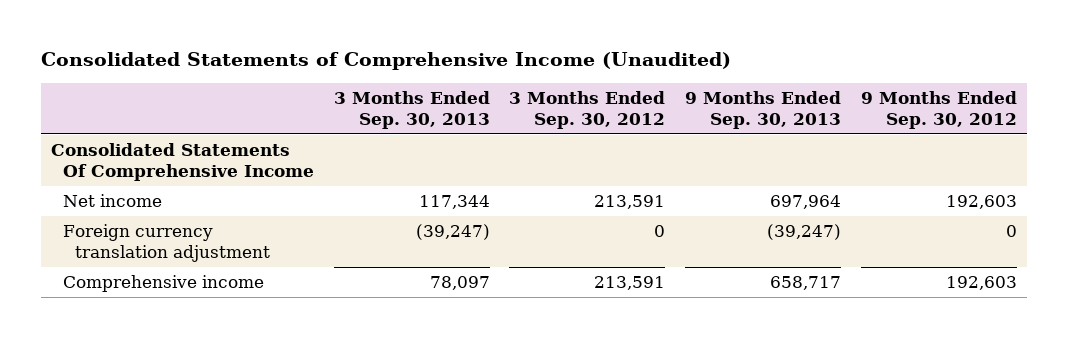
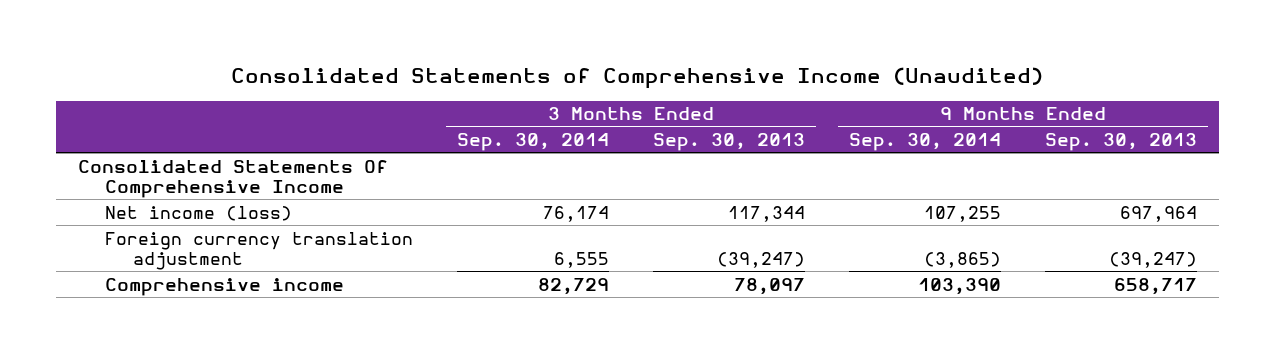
[509,90,666,129] 3 Months Ended Sep. 30, 2012 -> none
[860,90,1017,129] 9 Months Ended Sep. 30, 2012 -> none
none -> [457,133,610,152] Sep. 30, 2014
none -> [848,133,1001,152] Sep. 30, 2014
[62,194,162,208] Net income -> [105,205,293,221] Net income (loss)

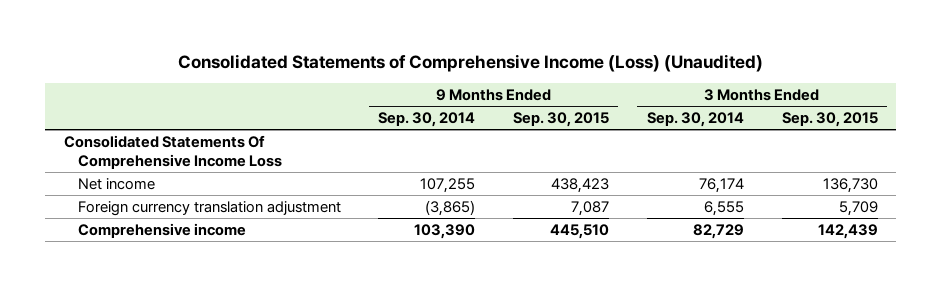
[231,66,1044,89] Consolidated Statements of Comprehensive Income (Unaudited) -> [177,54,763,73] Consolidated Statements of Comprehensive Income (Loss) (Unaudited)
[652,133,805,152] Sep. 30, 2013 -> none
[1044,133,1197,152] Sep. 30, 2013 -> none
none -> [513,112,610,128] Sep. 30, 2015
none -> [781,112,878,128] Sep. 30, 2015
[77,159,388,199] Consolidated Statements Of Comprehensive Income -> [63,134,282,170] Consolidated Statements Of Comprehensive Income Loss
[105,205,293,221] Net income (loss) -> [77,177,155,190] Net income

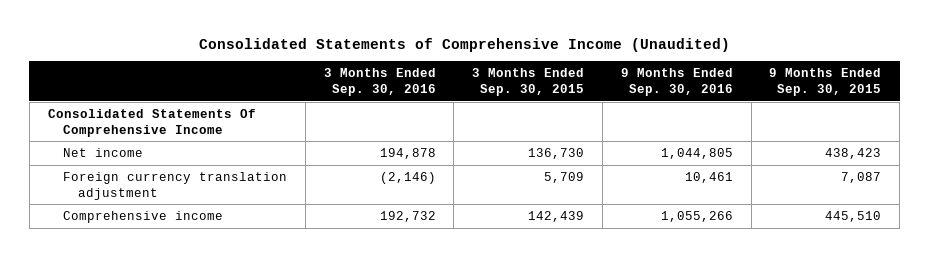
[177,54,763,73] Consolidated Statements of Comprehensive Income (Loss) (Unaudited) -> [198,37,730,52] Consolidated Statements of Comprehensive Income (Unaudited)
[378,112,476,128] Sep. 30, 2014 -> none
[646,112,744,128] Sep. 30, 2014 -> none
none -> [323,68,436,96] 3 Months Ended Sep. 30, 2016
none -> [620,68,733,96] 9 Months Ended Sep. 30, 2016
[63,134,282,170] Consolidated Statements Of Comprehensive Income Loss -> [47,109,256,137] Consolidated Statements Of Comprehensive Income

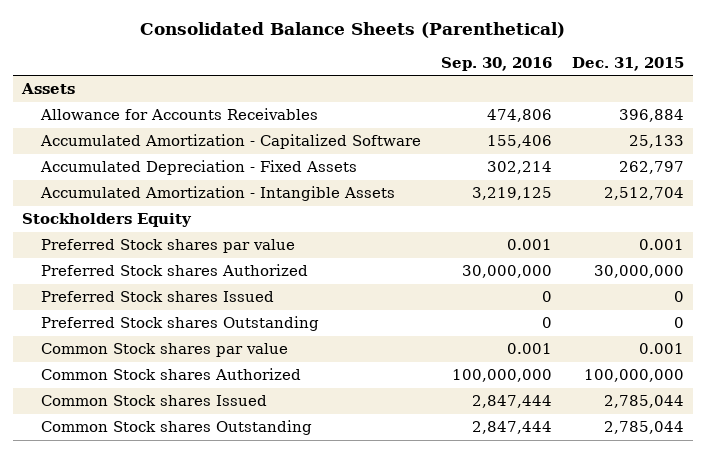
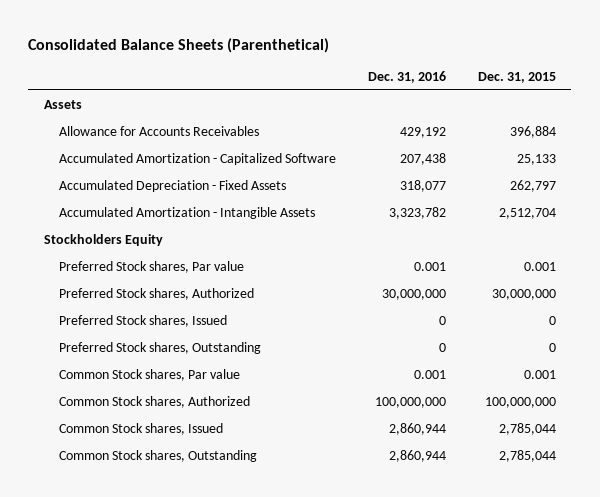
[440,56,552,71] Sep. 30, 2016 -> none
none -> [368,70,447,83] Dec. 31, 2016
[41,239,296,254] Preferred Stock shares par value -> [59,260,245,273] Preferred Stock shares, Par value
[41,264,309,277] Preferred Stock shares Authorized -> [59,287,255,300] Preferred Stock shares, Authorized
[41,291,275,303] Preferred Stock shares Issued -> [59,314,228,327] Preferred Stock shares, Issued
[41,316,320,332] Preferred Stock shares Outstanding -> [59,341,262,354] Preferred Stock shares, Outstanding
[41,343,289,358] Common Stock shares par value -> [59,368,241,381] Common Stock shares, Par value
[41,368,302,381] Common Stock shares Authorized -> [59,395,251,408] Common Stock shares, Authorized
[41,395,268,407] Common Stock shares Issued -> [59,422,224,435] Common Stock shares, Issued
[41,420,313,436] Common Stock shares Outstanding -> [59,449,258,462] Common Stock shares, Outstanding

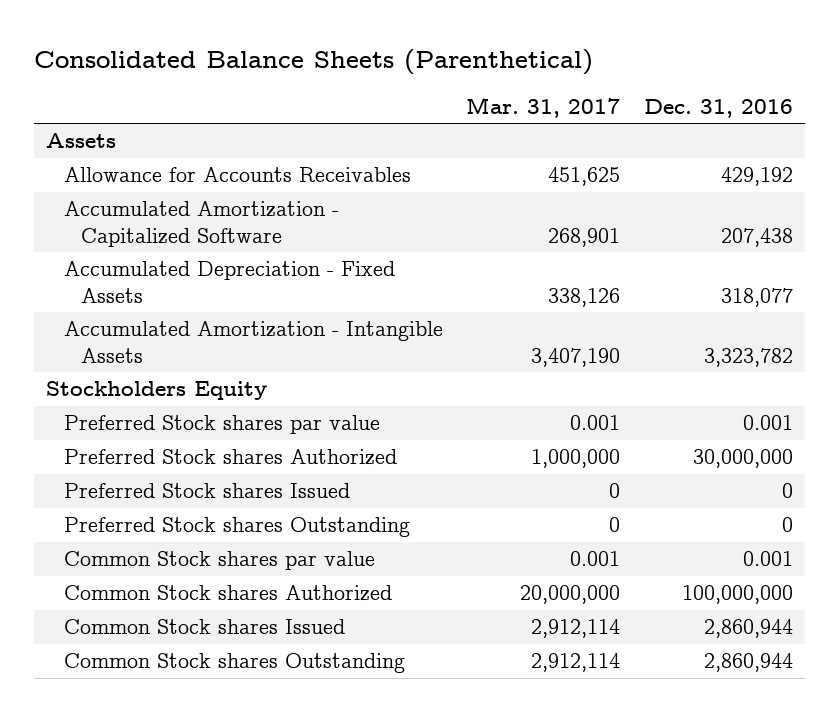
[477,71,556,83] Dec. 31, 2015 -> none
none -> [466,96,621,118] Mar. 31, 2017
[59,260,245,273] Preferred Stock shares, Par value -> [63,415,380,435] Preferred Stock shares par value
[59,287,255,300] Preferred Stock shares, Authorized -> [63,449,397,466] Preferred Stock shares Authorized
[59,314,228,327] Preferred Stock shares, Issued -> [63,483,350,499] Preferred Stock shares Issued
[59,341,262,354] Preferred Stock shares, Outstanding -> [63,517,410,538] Preferred Stock shares Outstanding
[59,368,241,381] Common Stock shares, Par value -> [63,551,375,571] Common Stock shares par value
[59,395,251,408] Common Stock shares, Authorized -> [63,585,392,602] Common Stock shares Authorized
[59,422,224,435] Common Stock shares, Issued -> [63,619,345,635] Common Stock shares Issued
[59,449,258,462] Common Stock shares, Outstanding -> [63,653,405,674] Common Stock shares Outstanding

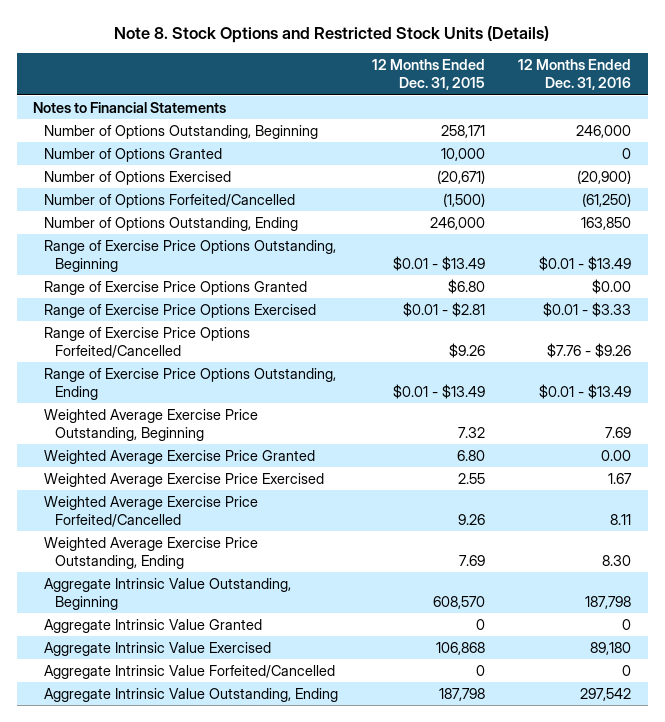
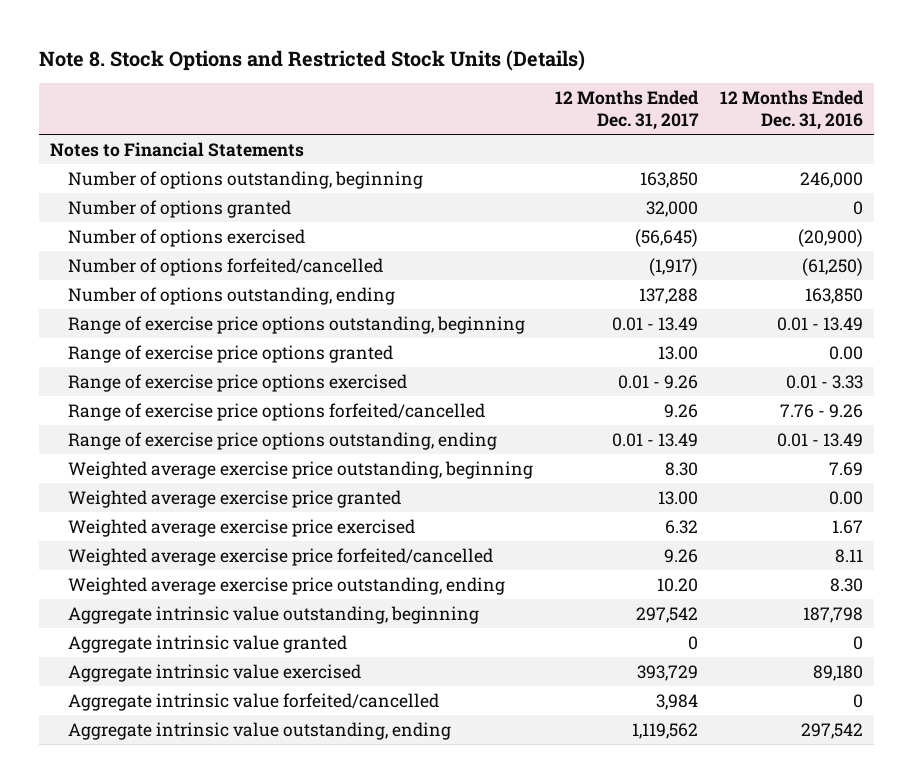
[371,58,485,91] 12 Months Ended Dec. 31, 2015 -> none
none -> [555,89,700,131] 12 Months Ended Dec. 31, 2017
[44,124,319,139] Number of Options Outstanding, Beginning -> [68,170,424,189] Number of options outstanding, beginning
[44,147,223,162] Number of Options Granted -> [68,199,292,218] Number of options granted
[44,170,232,185] Number of Options Exercised -> [68,228,306,247] Number of options exercised
[44,193,296,208] Number of Options Forfeited/Cancelled -> [68,257,384,276] Number of options forfeited/cancelled
[44,216,299,231] Number of Options Outstanding, Ending -> [68,286,396,305] Number of options outstanding, ending
[44,239,337,273] Range of Exercise Price Options Outstanding, Beginning -> [68,315,526,334] Range of exercise price options outstanding, beginning
[539,256,632,272] $0.01 - $13.49 -> [777,316,864,331] 0.01 - 13.49
[44,280,308,295] Range of Exercise Price Options Granted -> [68,344,394,363] Range of exercise price options granted
[592,278,632,294] $0.00 -> [829,345,864,360] 0.00
[44,303,317,318] Range of Exercise Price Options Exercised -> [68,373,408,392] Range of exercise price options exercised
[543,301,632,317] $0.01 - $3.33 -> [786,374,864,389] 0.01 - 3.33
[44,326,251,359] Range of Exercise Price Options Forfeited/Cancelled -> [68,402,486,421] Range of exercise price options forfeited/cancelled
[547,343,632,359] $7.76 - $9.26 -> [780,403,864,418] 7.76 - 9.26
[44,367,337,401] Range of Exercise Price Options Outstanding, Ending -> [68,431,498,450] Range of exercise price options outstanding, ending
[539,384,632,400] $0.01 - $13.49 -> [777,432,864,447] 0.01 - 13.49
[44,408,259,442] Weighted Average Exercise Price Outstanding, Beginning -> [68,460,534,479] Weighted average exercise price outstanding, beginning
[44,449,316,464] Weighted Average Exercise Price Granted -> [68,489,402,508] Weighted average exercise price granted
[44,472,325,487] Weighted Average Exercise Price Exercised -> [68,518,416,537] Weighted average exercise price exercised
[44,495,259,528] Weighted Average Exercise Price Forfeited/Cancelled -> [68,547,494,566] Weighted average exercise price forfeited/cancelled
[44,536,259,570] Weighted Average Exercise Price Outstanding, Ending -> [68,576,506,595] Weighted average exercise price outstanding, ending
[44,577,292,611] Aggregate Intrinsic Value Outstanding, Beginning -> [68,605,480,624] Aggregate intrinsic value outstanding, beginning
[44,618,263,633] Aggregate Intrinsic Value Granted -> [68,634,348,653] Aggregate intrinsic value granted
[44,641,272,656] Aggregate Intrinsic Value Exercised -> [68,663,362,682] Aggregate intrinsic value exercised
[44,664,336,679] Aggregate Intrinsic Value Forfeited/Cancelled -> [68,692,440,711] Aggregate intrinsic value forfeited/cancelled
[44,687,339,702] Aggregate Intrinsic Value Outstanding, Ending -> [68,721,452,740] Aggregate intrinsic value outstanding, ending

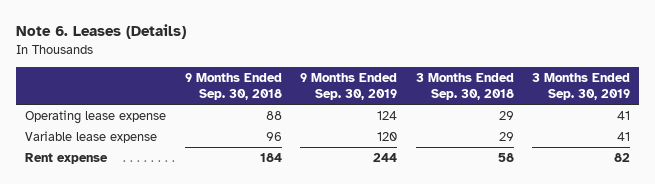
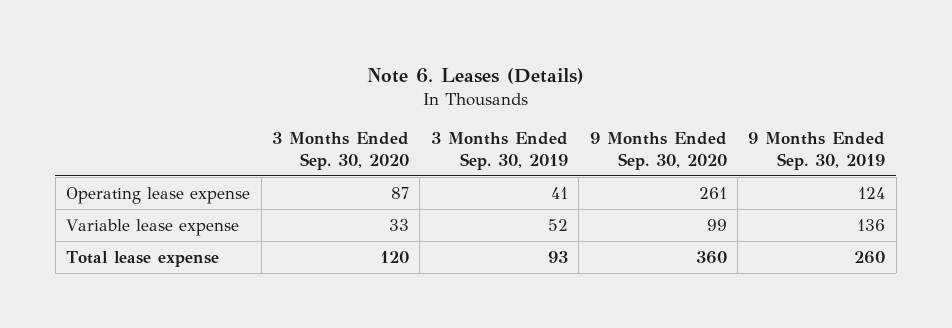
[184,73,282,100] 9 Months Ended Sep. 30, 2018 -> none
[415,73,514,100] 3 Months Ended Sep. 30, 2018 -> none
none -> [272,132,410,170] 3 Months Ended Sep. 30, 2020
none -> [589,132,727,170] 9 Months Ended Sep. 30, 2020
[377,132,398,142] 120 -> [857,218,886,231] 136
[617,132,631,142] 41 -> [547,218,568,231] 52
[25,153,109,165] Rent expense -> [66,250,220,267] Total lease expense
[373,153,398,163] 244 -> [854,250,886,264] 260
[614,153,631,163] 82 -> [547,250,568,263] 93

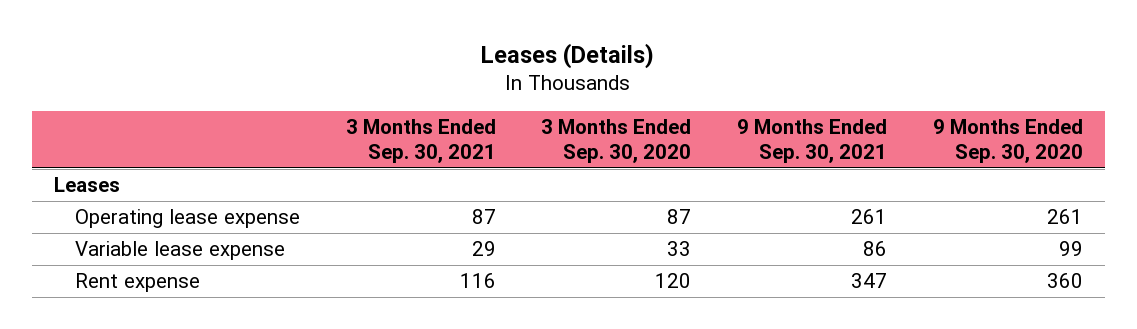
[366,68,584,85] Note 6. Leases (Details) -> [481,42,655,69] Leases (Details)
[430,132,568,170] 3 Months Ended Sep. 30, 2019 -> none
[748,132,886,170] 9 Months Ended Sep. 30, 2019 -> none
none -> [345,118,496,164] 3 Months Ended Sep. 30, 2021
none -> [736,118,887,164] 9 Months Ended Sep. 30, 2021
none -> [54,177,121,193] Leases
[66,250,220,267] Total lease expense -> [75,273,201,293] Rent expense

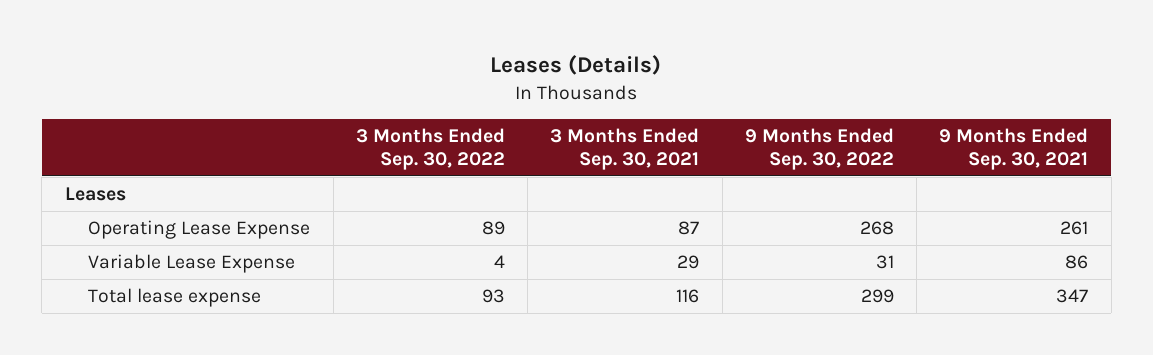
[541,118,692,164] 3 Months Ended Sep. 30, 2020 -> none
[932,118,1083,164] 9 Months Ended Sep. 30, 2020 -> none
none -> [355,128,505,170] 3 Months Ended Sep. 30, 2022
none -> [744,128,894,170] 9 Months Ended Sep. 30, 2022
[75,209,301,229] Operating lease expense -> [88,220,311,240] Operating Lease Expense
[75,241,286,261] Variable lease expense -> [88,254,296,274] Variable Lease Expense
[75,273,201,293] Rent expense -> [88,288,262,308] Total lease expense

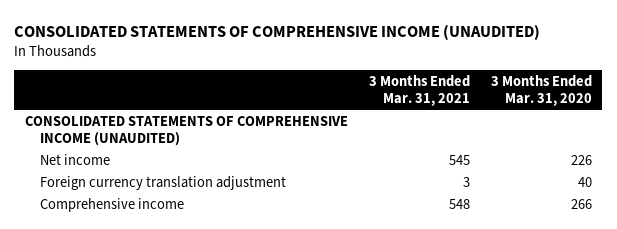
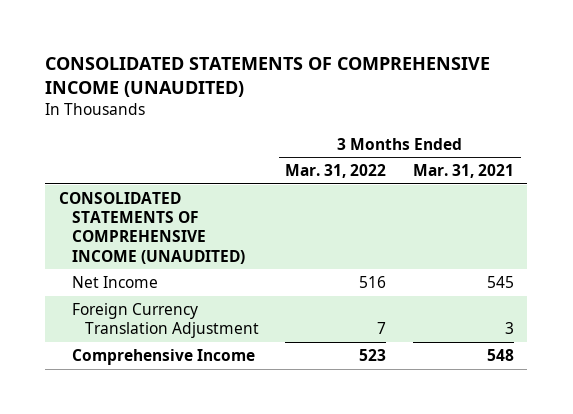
[490,74,592,107] 3 Months Ended Mar. 31, 2020 -> none
none -> [285,164,387,179] Mar. 31, 2022
[40,153,111,165] Net income -> [71,275,158,288] Net Income
[40,175,287,190] Foreign currency translation adjustment -> [71,302,259,339] Foreign Currency Translation Adjustment
[40,197,185,212] Comprehensive income -> [71,348,255,365] Comprehensive Income

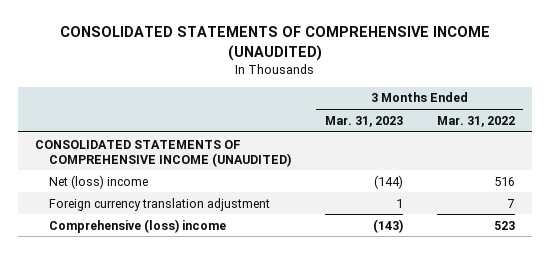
[413,164,515,179] Mar. 31, 2021 -> none
none -> [324,115,403,127] Mar. 31, 2023
[71,275,158,288] Net Income -> [48,174,148,189] Net (loss) income
[71,302,259,339] Foreign Currency Translation Adjustment -> [48,197,270,211] Foreign currency translation adjustment
[71,348,255,365] Comprehensive Income -> [48,218,226,233] Comprehensive (loss) income

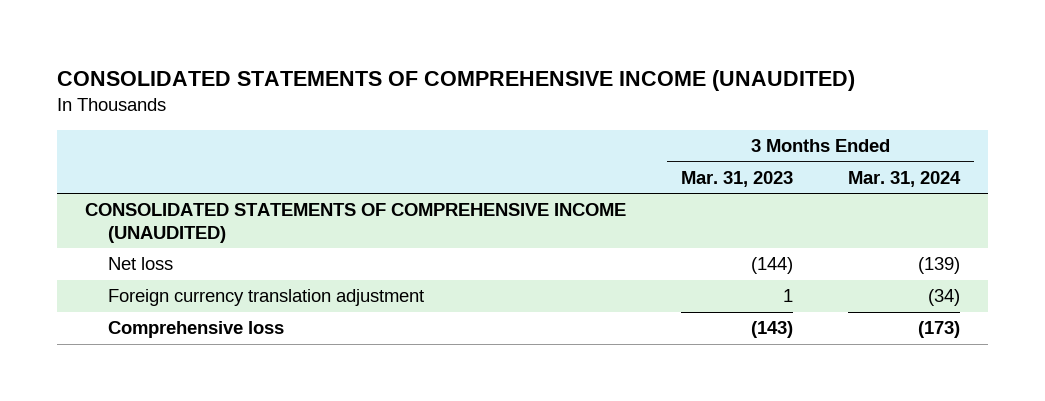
[436,115,515,127] Mar. 31, 2022 -> none
none -> [848,170,962,187] Mar. 31, 2024
[48,174,148,189] Net (loss) income -> [108,257,174,271] Net loss
[48,218,226,233] Comprehensive (loss) income -> [108,321,285,339] Comprehensive loss

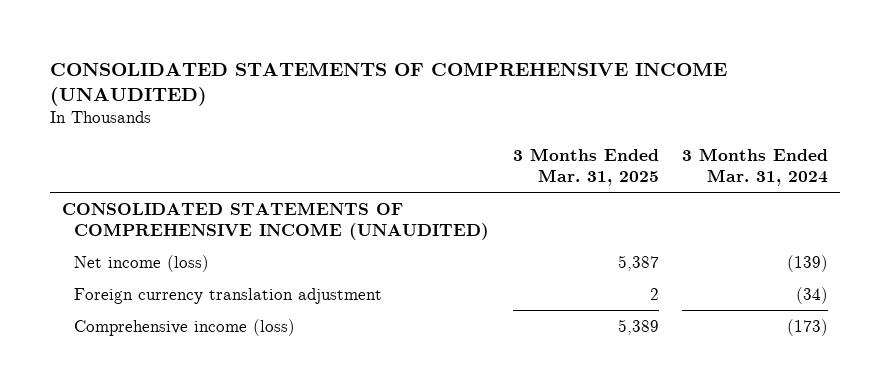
[681,170,794,187] Mar. 31, 2023 -> none
none -> [512,147,659,186] 3 Months Ended Mar. 31, 2025
[108,257,174,271] Net loss -> [74,254,210,272] Net income (loss)
[108,321,285,339] Comprehensive loss -> [74,318,296,336] Comprehensive income (loss)

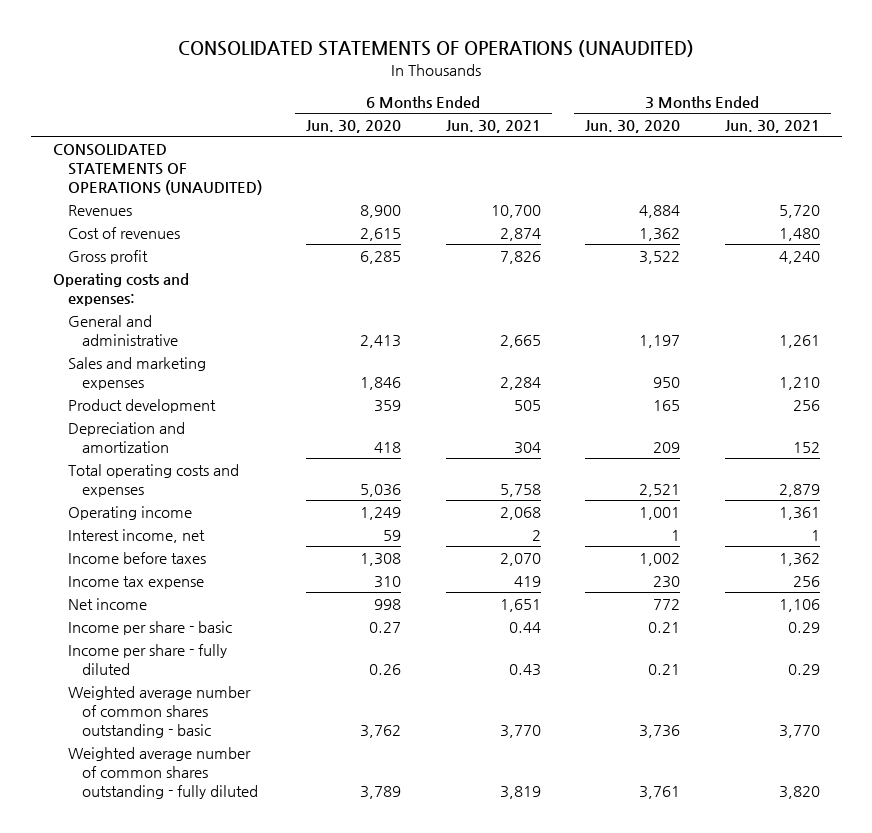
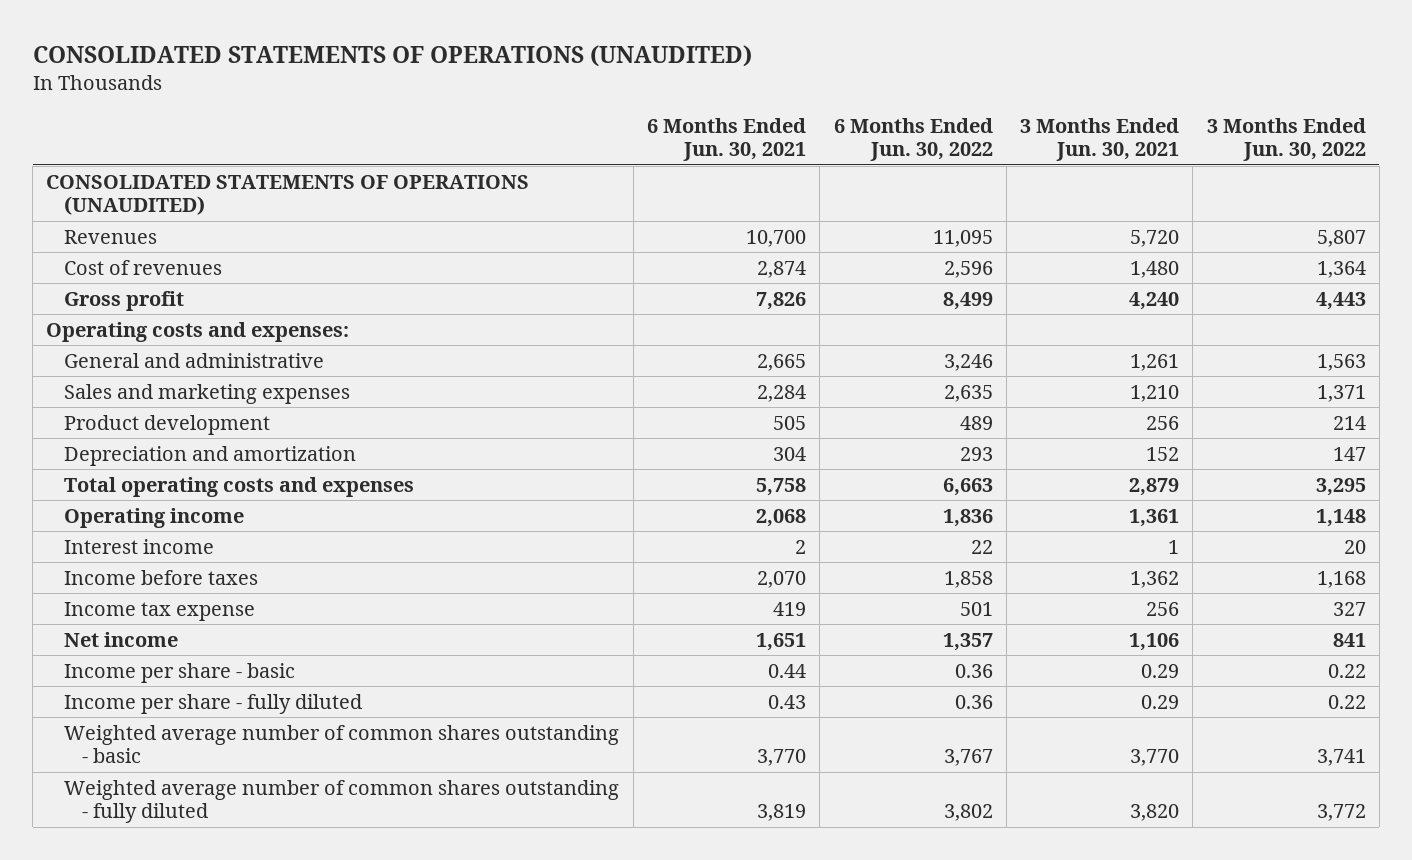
[306,120,402,134] Jun. 30, 2020 -> none
[585,120,681,134] Jun. 30, 2020 -> none
none -> [833,117,993,162] 6 Months Ended Jun. 30, 2022
none -> [1206,117,1366,162] 3 Months Ended Jun. 30, 2022
[67,528,205,543] Interest income, net -> [64,538,215,554] Interest income

